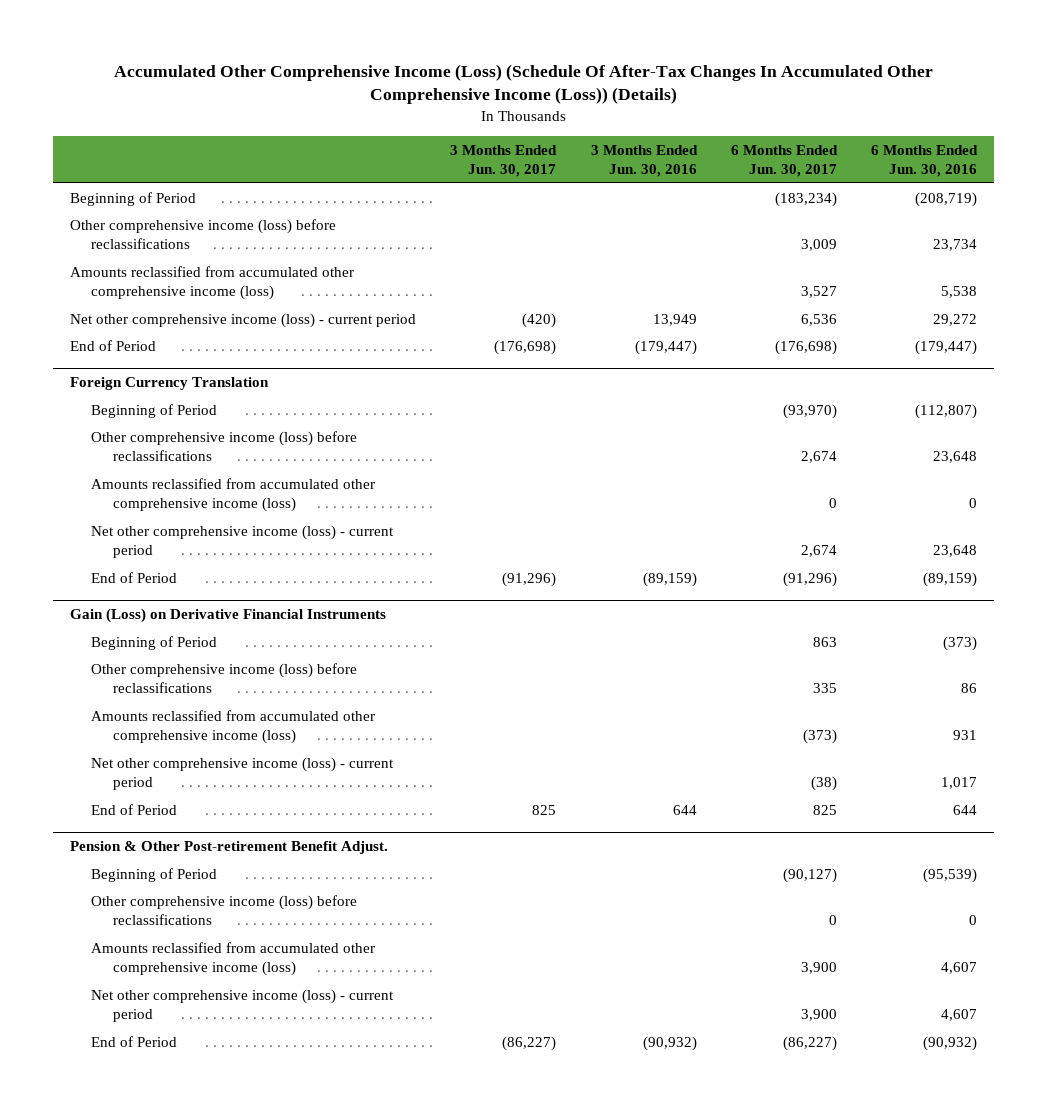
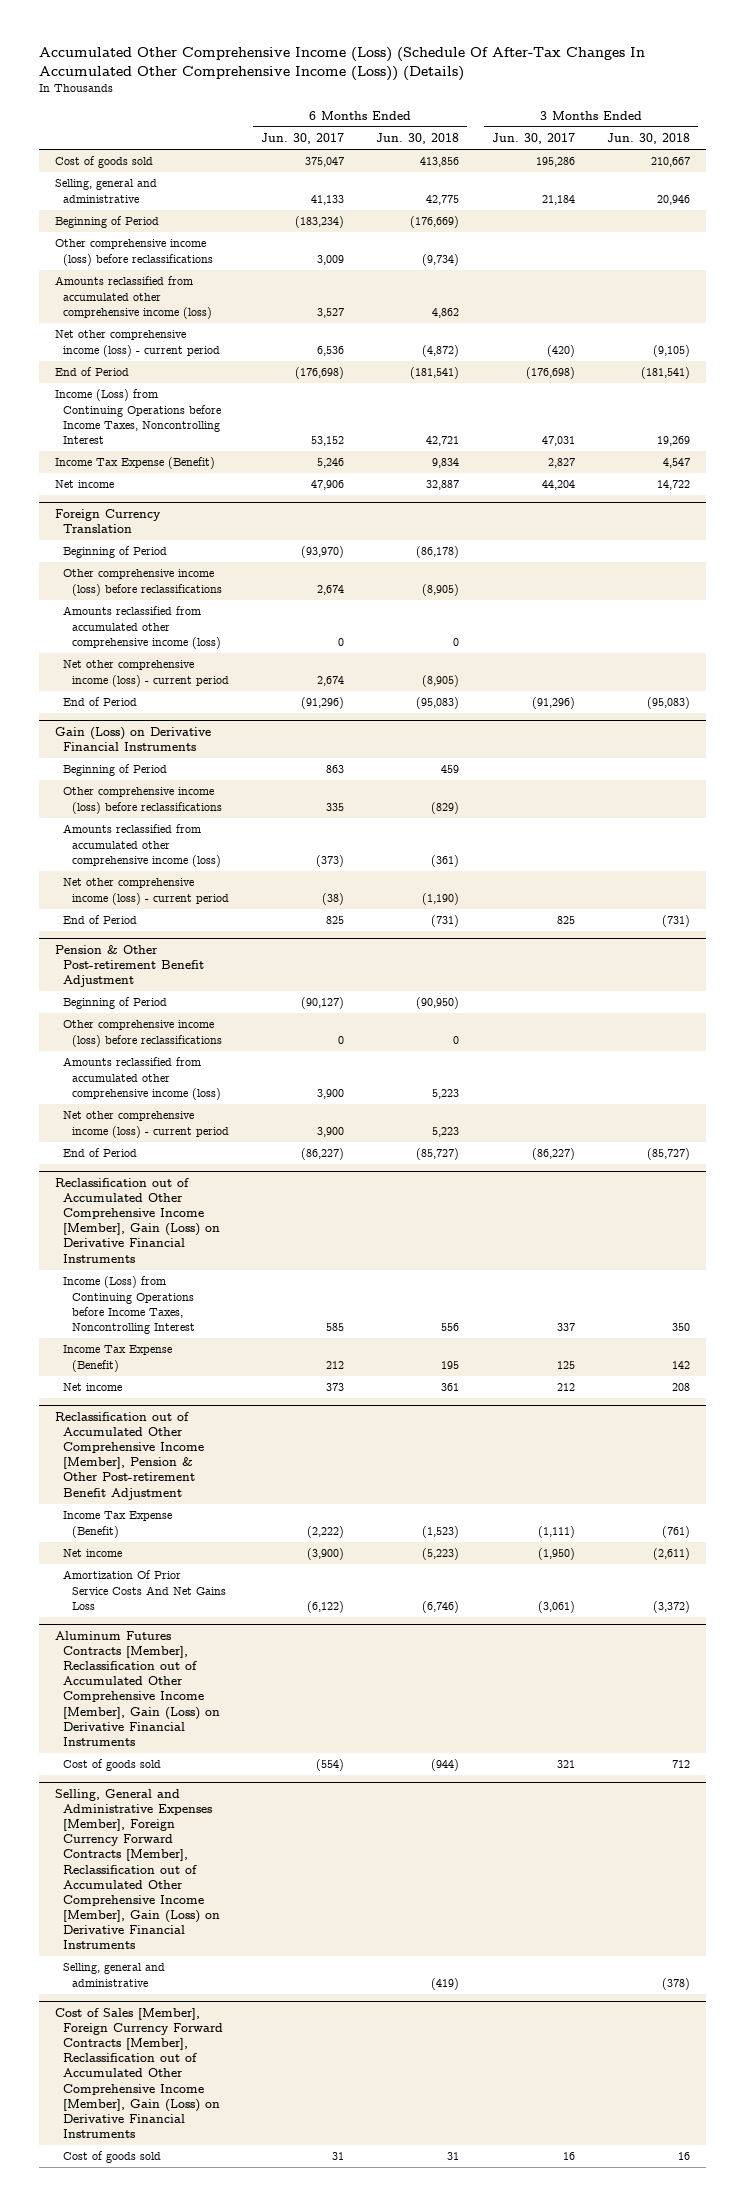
[590,144,698,177] 3 Months Ended Jun. 30, 2016 -> none
[871,144,979,177] 6 Months Ended Jun. 30, 2016 -> none
none -> [376,133,460,145] Jun. 30, 2018
none -> [606,133,690,145] Jun. 30, 2018
none -> [54,156,153,169] Cost of goods sold
none -> [54,179,157,203] Selling, general and administrative
none -> [54,389,222,444] Income (Loss) from Continuing Operations before Income Taxes, Noncontrolling Interest
none -> [54,457,215,470] Income Tax Expense (Benefit)
none -> [54,480,114,489] Net income
[70,841,389,855] Pension & Other Post-retirement Benefit Adjust. -> [54,944,205,988] Pension & Other Post-retirement Benefit Adjustment
none -> [54,1177,221,1263] Reclassification out of Accumulated Other Comprehensive Income [Member], Gain (Loss) on Derivative Financial Instruments
none -> [63,1276,195,1334] Income (Loss) from Continuing Operations before Income Taxes, Noncontrolling Interest
none -> [63,1345,173,1372] Income Tax Expense (Benefit)
none -> [63,1383,123,1392] Net income
none -> [54,1411,205,1500] Reclassification out of Accumulated Other Comprehensive Income [Member], Pension & Other Post-retirement Benefit Adjustment
none -> [63,1511,173,1538] Income Tax Expense (Benefit)
none -> [63,1549,123,1558] Net income
none -> [63,1570,226,1610] Amortization Of Prior Service Costs And Net Gains Loss
none -> [54,1630,221,1746] Aluminum Futures Contracts [Member], Reclassification out of Accumulated Other Comprehensive Income [Member], Gain (Loss) on Derivative Financial Instruments
none -> [63,1759,162,1772] Cost of goods sold
none -> [54,1788,221,1950] Selling, General and Administrative Expenses [Member], Foreign Currency Forward Contracts [Member], Reclassification out of Accumulated Other Comprehensive Income [Member], Gain (Loss) on Derivative Financial Instruments
none -> [63,1963,166,1987] Selling, general and administrative
none -> [54,2007,224,2138] Cost of Sales [Member], Foreign Currency Forward Contracts [Member], Reclassification out of Accumulated Other Comprehensive Income [Member], Gain (Loss) on Derivative Financial Instruments
none -> [63,2151,162,2164] Cost of goods sold

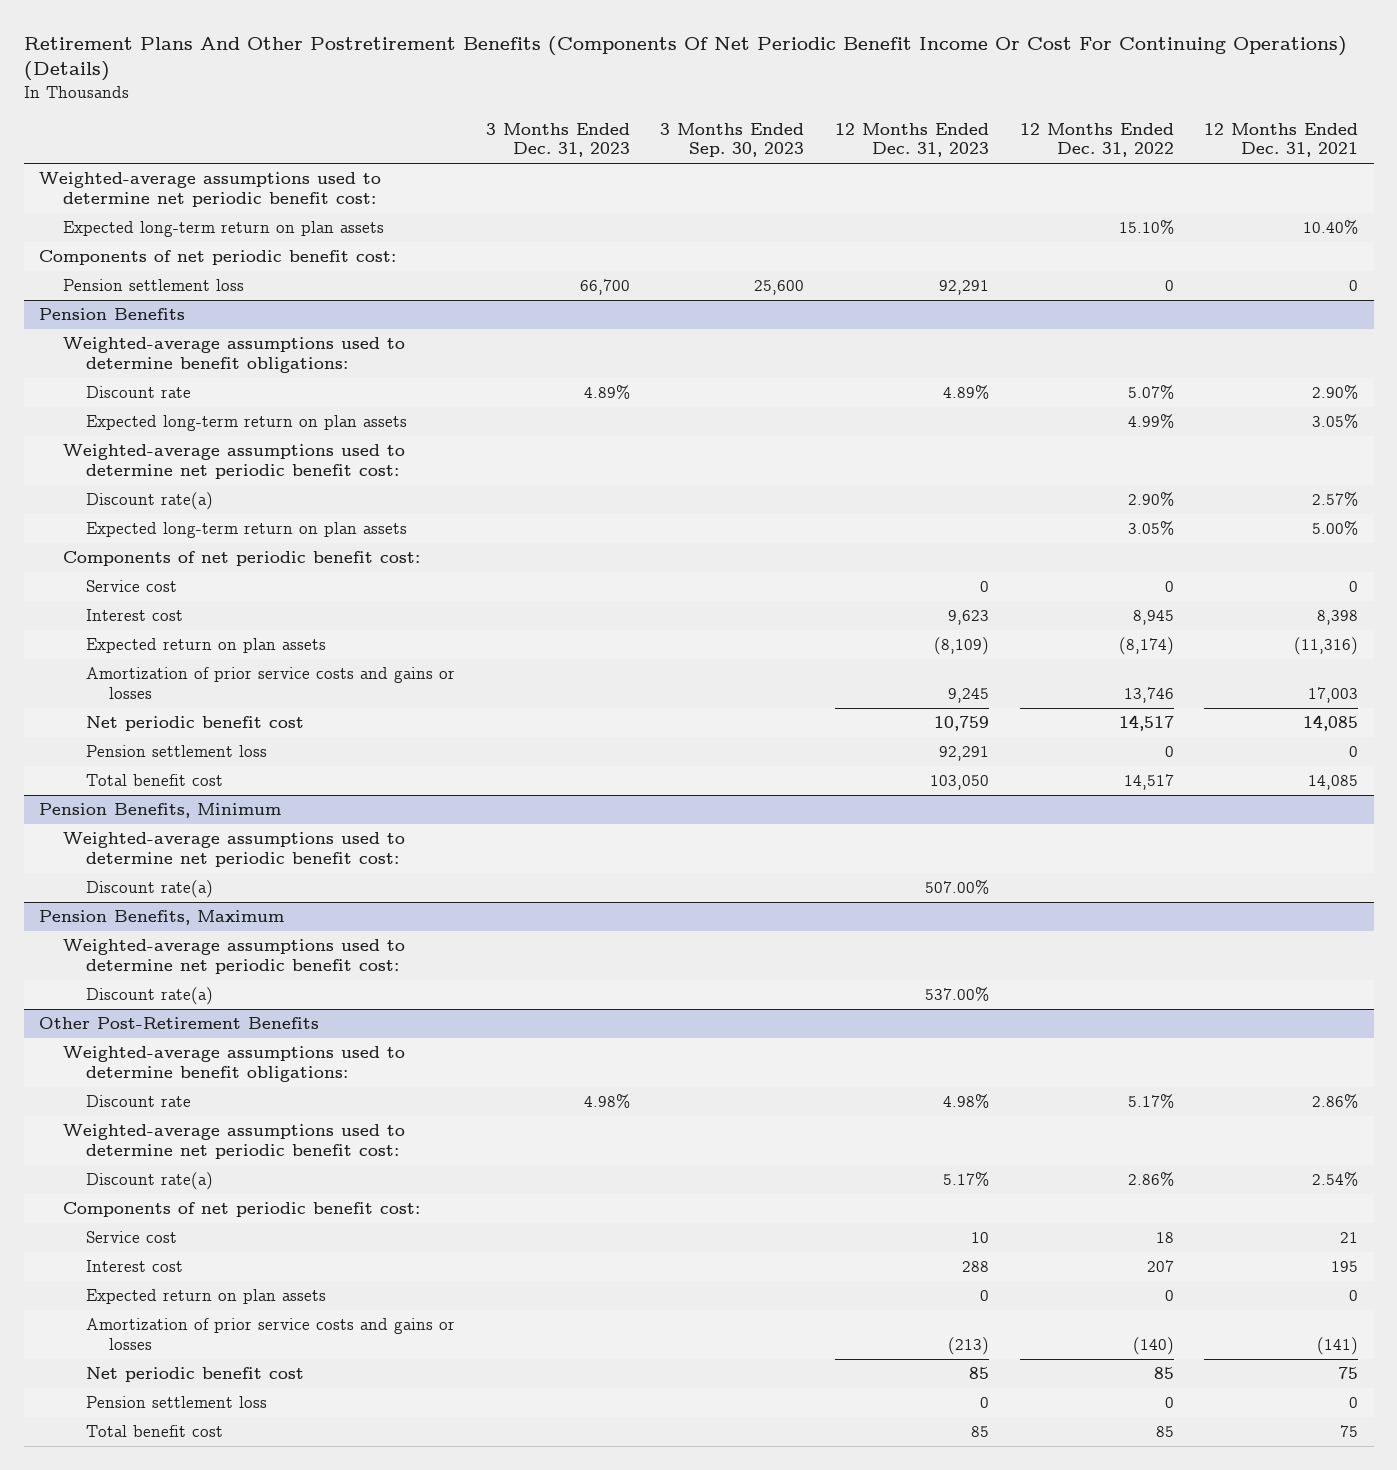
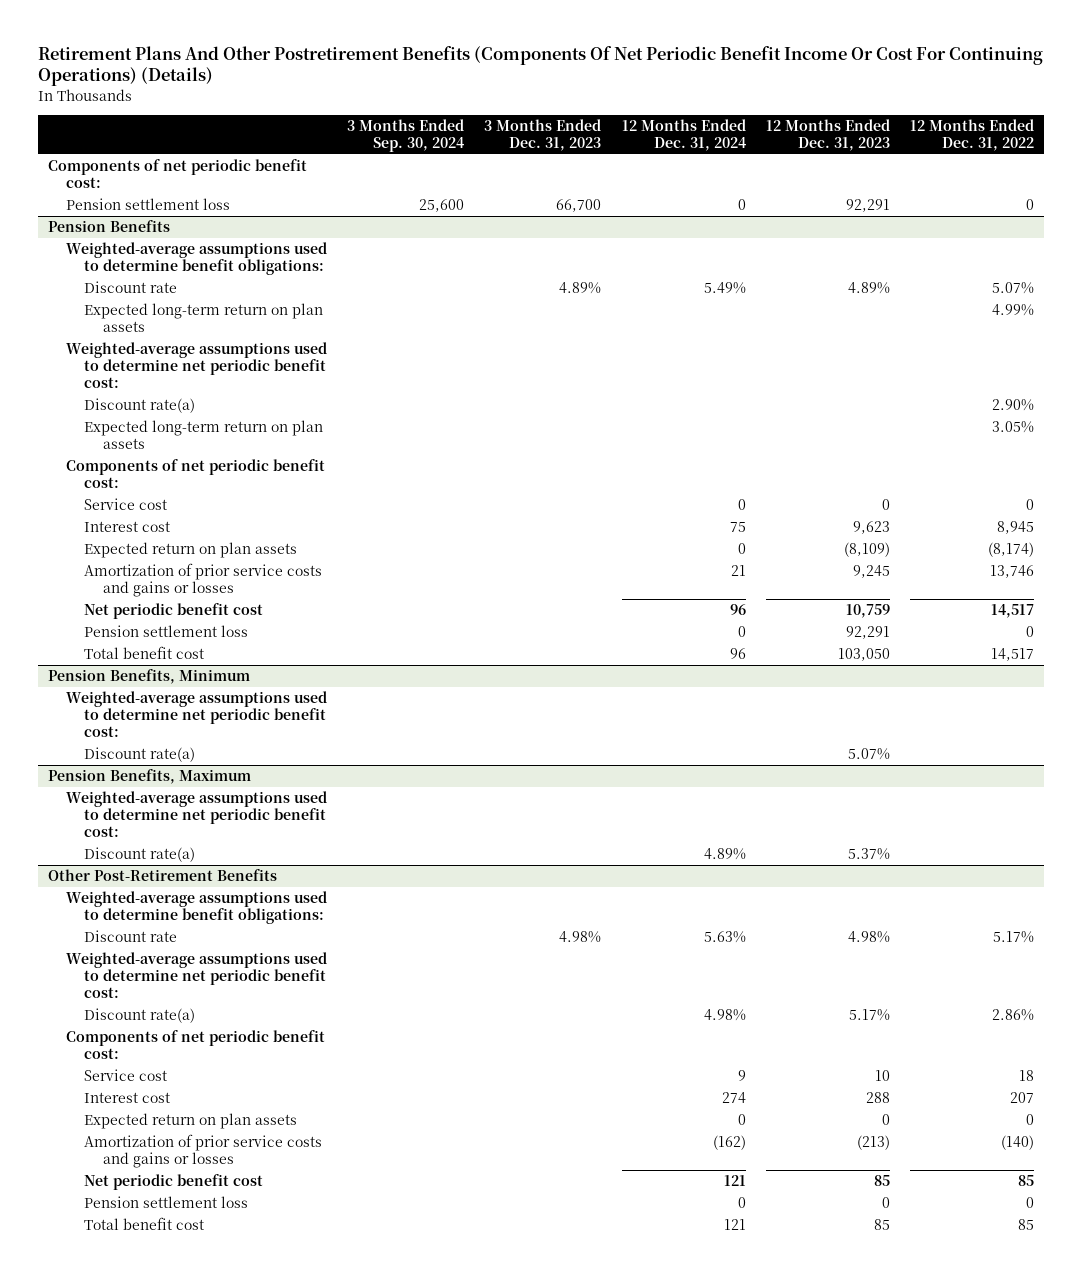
[660,122,805,158] 3 Months Ended Sep. 30, 2023 -> none
[1204,122,1359,158] 12 Months Ended Dec. 31, 2021 -> none
none -> [347,118,465,152] 3 Months Ended Sep. 30, 2024
none -> [621,118,746,151] 12 Months Ended Dec. 31, 2024
[39,172,382,207] Weighted-average assumptions used to determine net periodic benefit cost: -> none
[62,221,384,238] Expected long-term return on plan assets -> none
[924,880,989,895] 507.00% -> [847,748,890,761] 5.07%
[924,987,989,1002] 537.00% -> [847,848,890,861] 5.37%

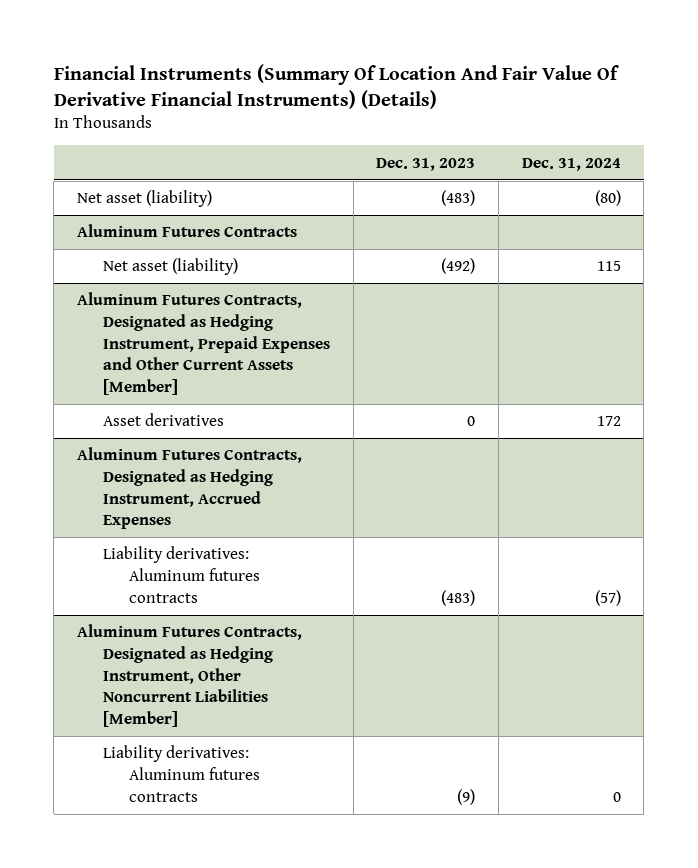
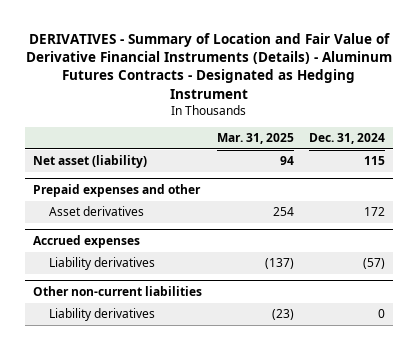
[53,63,619,109] Financial Instruments (Summary Of Location And Fair Value Of Derivative Financial Instruments) (Details) -> [26,32,393,99] DERIVATIVES - Summary of Location and Fair Value of Derivative Financial Instruments (Details) - Aluminum Futures Contracts - Designated as Hedging Instrument
[376,157,476,171] Dec. 31, 2023 -> none
none -> [217,132,295,144] Mar. 31, 2025
[76,190,212,208] Net asset (liability) -> none
[76,224,297,238] Aluminum Futures Contracts -> none
[76,292,330,396] Aluminum Futures Contracts, Designated as Hedging Instrument, Prepaid Expenses and Other Current Assets [Member] -> none
none -> [33,184,202,198] Prepaid expenses and other
[76,447,302,530] Aluminum Futures Contracts, Designated as Hedging Instrument, Accrued Expenses -> none
[76,624,302,728] Aluminum Futures Contracts, Designated as Hedging Instrument, Other Noncurrent Liabilities [Member] -> none
none -> [33,235,141,249] Accrued expenses
[102,546,260,603] Liability derivatives: Aluminum futures contracts -> [48,257,155,271] Liability derivatives
none -> [33,286,203,297] Other non-current liabilities
[102,745,260,802] Liability derivatives: Aluminum futures contracts -> [48,308,155,322] Liability derivatives

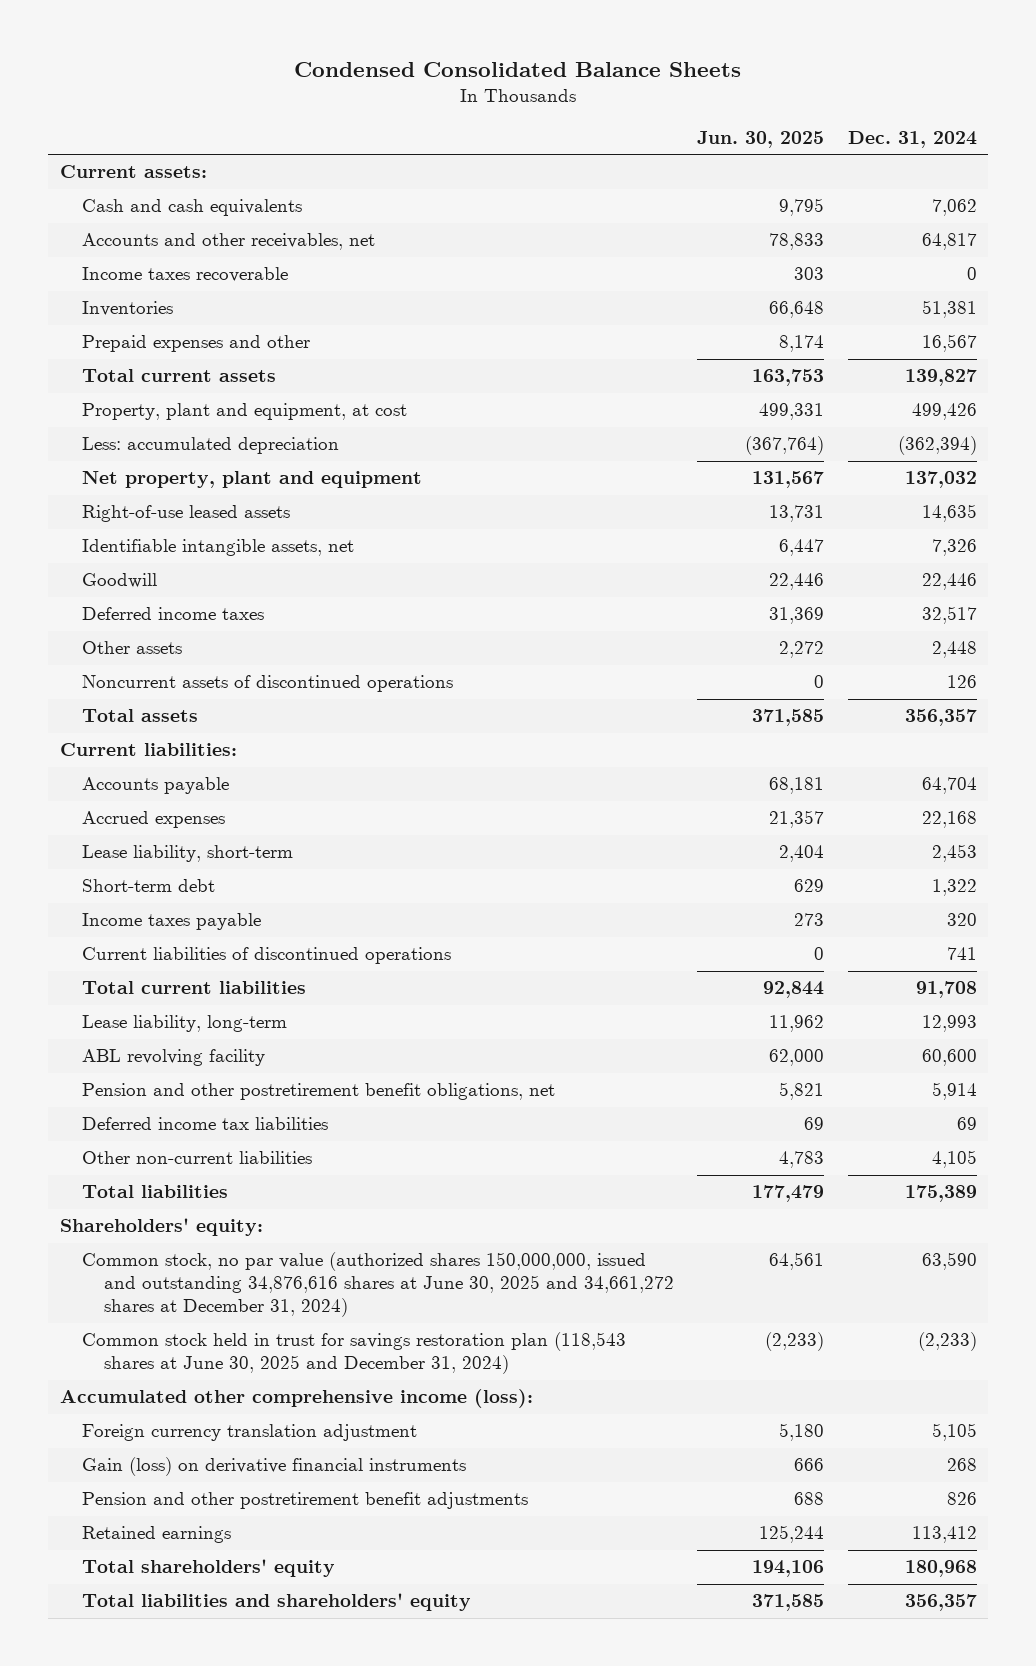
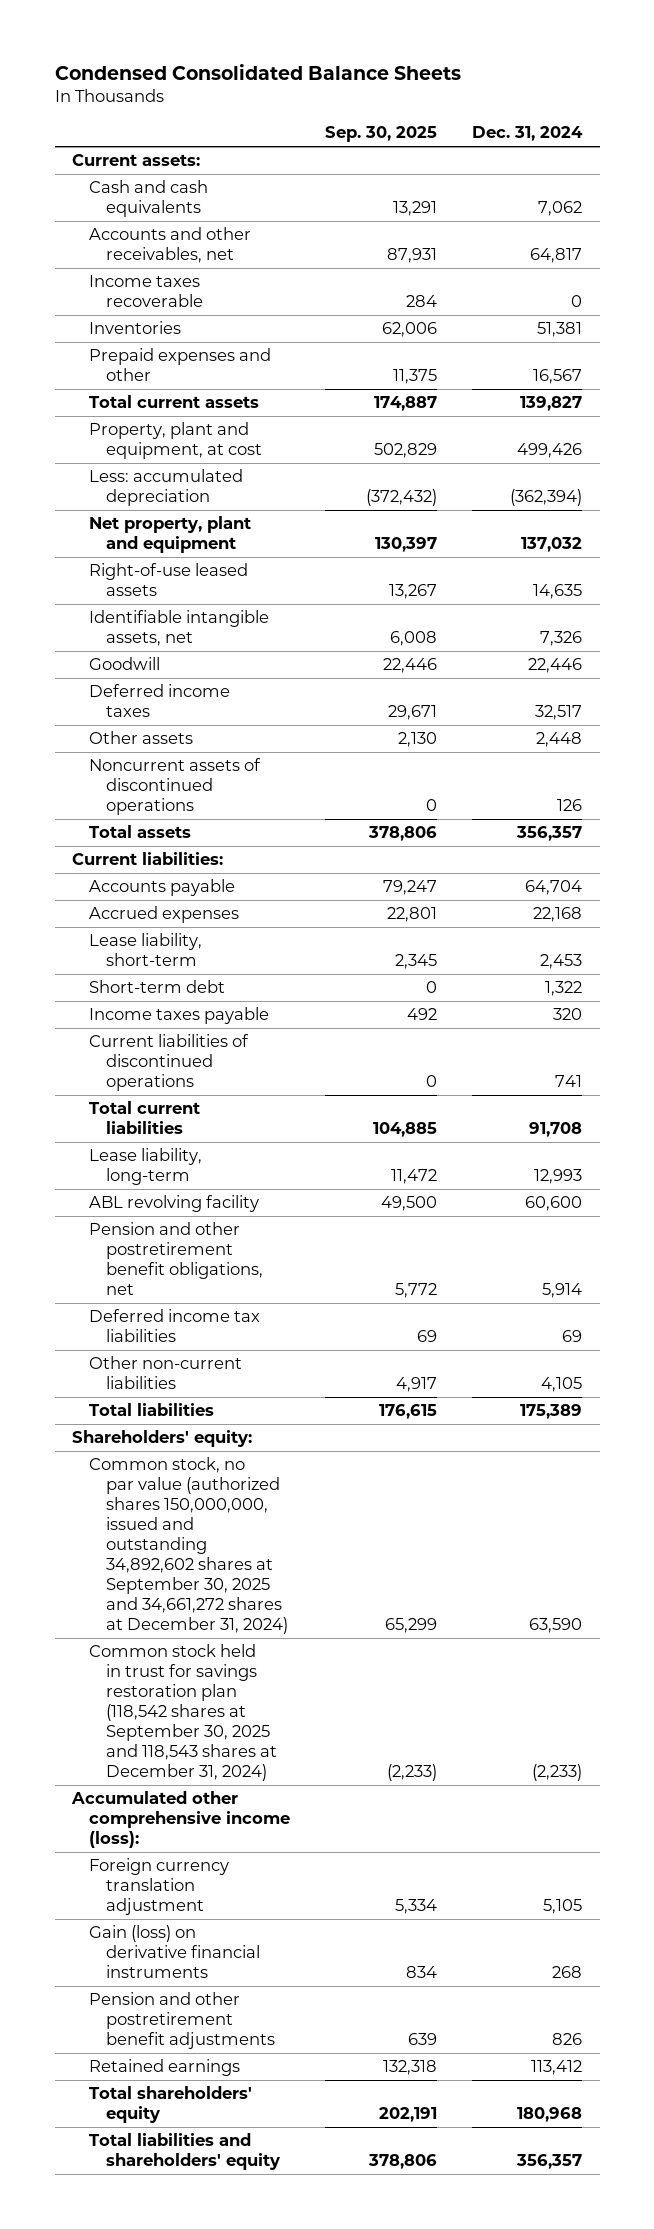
[697,130,825,148] Jun. 30, 2025 -> none
none -> [325,126,438,143] Sep. 30, 2025
[81,1252,674,1318] Common stock, no par value (authorized shares 150,000,000, issued and outstanding 34,876,616 shares at June 30, 2025 and 34,661,272 shares at December 31, 2024) -> [89,1457,288,1634] Common stock, no par value (authorized shares 150,000,000, issued and outstanding 34,892,602 shares at September 30, 2025 and 34,661,272 shares at December 31, 2024)
[81,1332,626,1375] Common stock held in trust for savings restoration plan (118,543 shares at June 30, 2025 and December 31, 2024) -> [89,1644,277,1782] Common stock held in trust for savings restoration plan (118,542 shares at September 30, 2025 and 118,543 shares at December 31, 2024)

